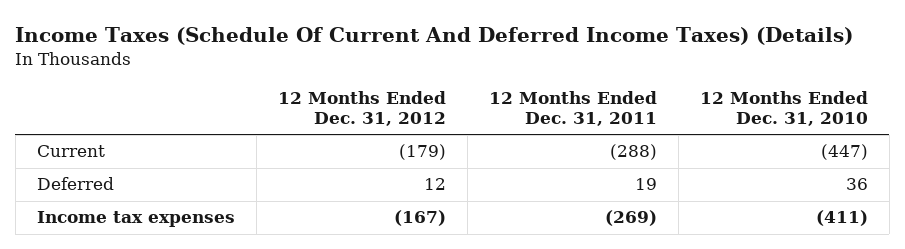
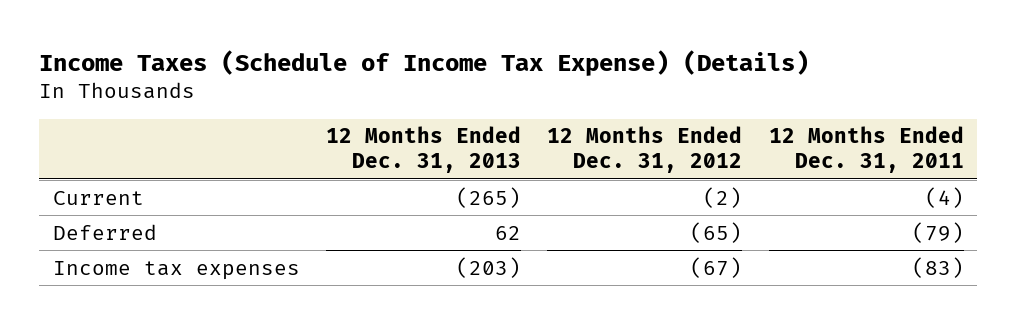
[15,26,854,45] Income Taxes (Schedule Of Current And Deferred Income Taxes) (Details) -> [39,49,810,76] Income Taxes (Schedule of Income Tax Expense) (Details)
[699,91,868,127] 12 Months Ended Dec. 31, 2010 -> none
none -> [325,126,521,174] 12 Months Ended Dec. 31, 2013
[398,144,446,161] (179) -> [703,186,743,208] (2)
[609,144,657,161] (288) -> [924,186,964,208] (4)
[423,178,446,191] 12 -> [690,221,743,243] (65)
[634,178,657,191] 19 -> [911,221,964,243] (79)
[393,210,446,227] (167) -> [690,256,743,278] (67)
[604,210,657,227] (269) -> [911,256,964,278] (83)

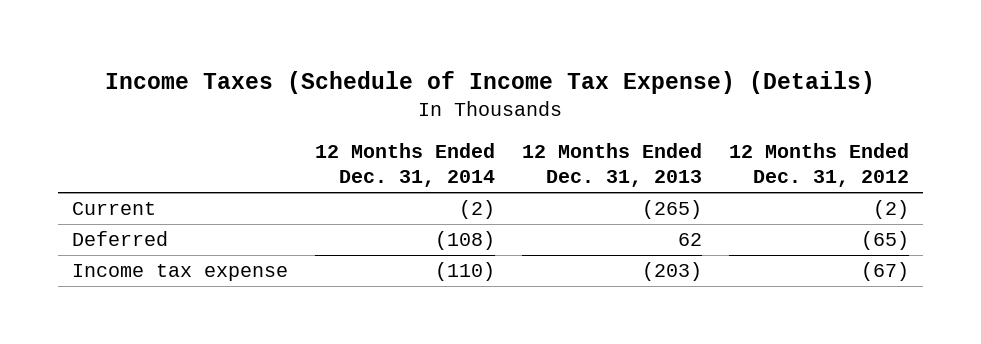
[768,126,964,174] 12 Months Ended Dec. 31, 2011 -> none
none -> [314,143,495,188] 12 Months Ended Dec. 31, 2014
[52,260,300,280] Income tax expenses -> [71,264,288,282] Income tax expense

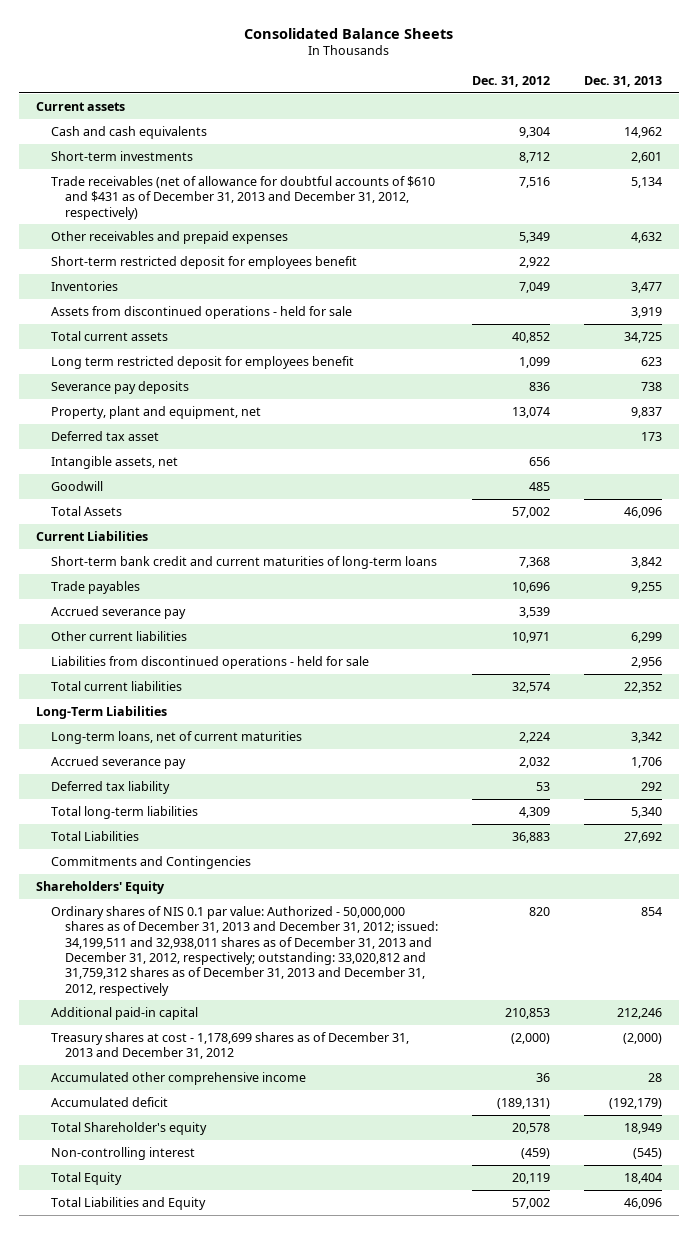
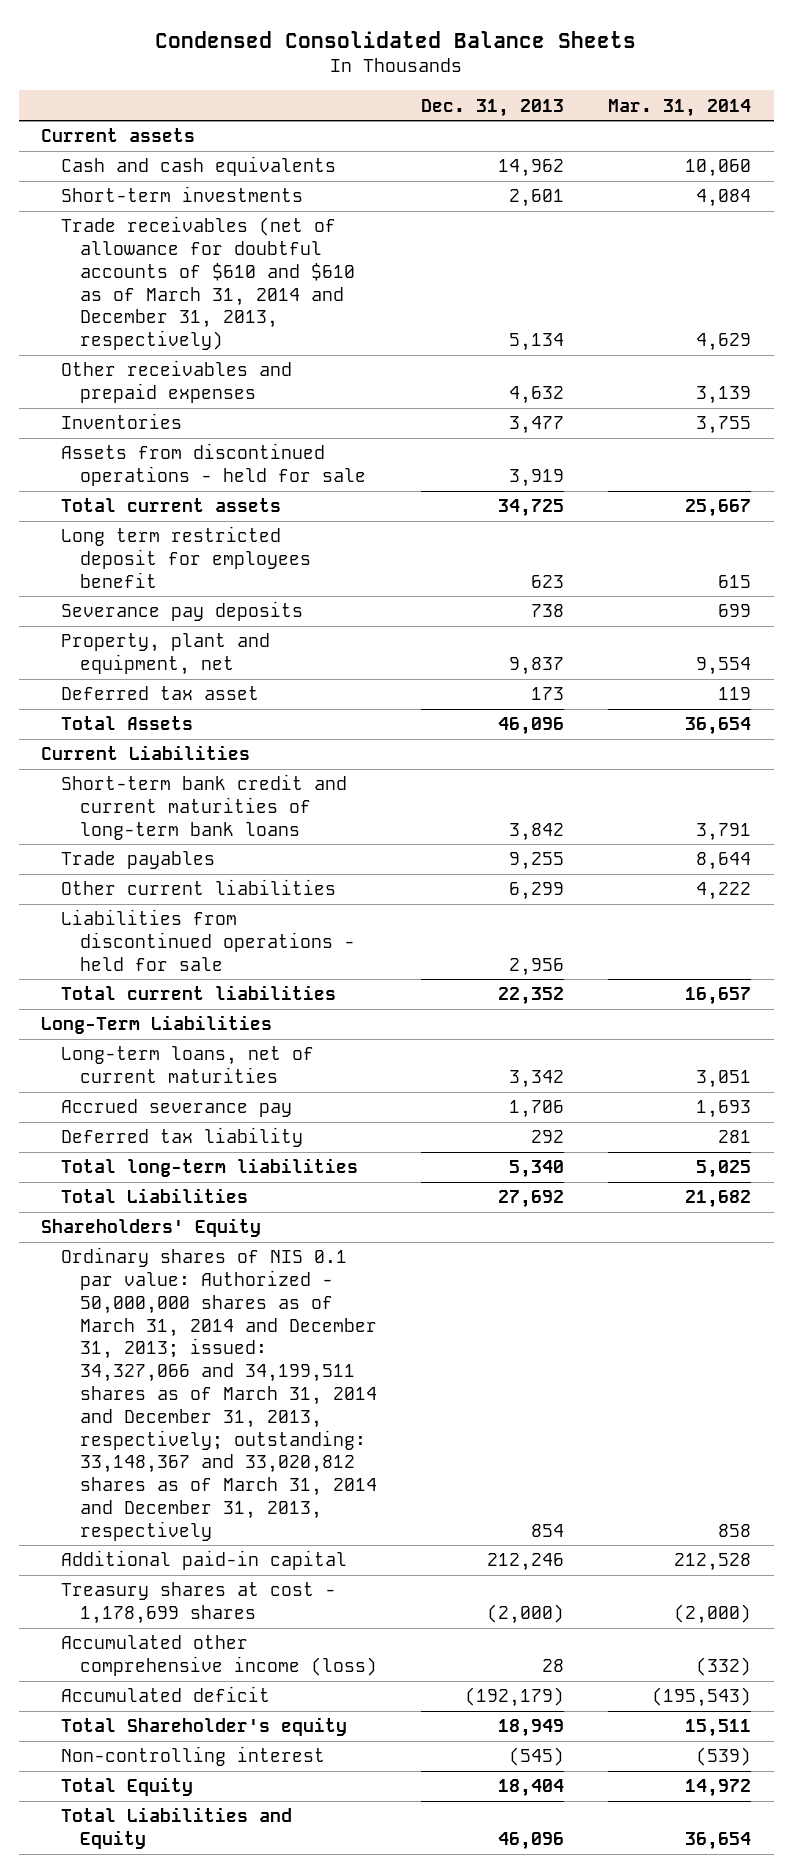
[244,27,454,39] Consolidated Balance Sheets -> [155,30,637,48] Condensed Consolidated Balance Sheets
[472,75,551,87] Dec. 31, 2012 -> none
none -> [608,98,752,117] Mar. 31, 2014
[50,175,435,220] Trade receivables (net of allowance for doubtful accounts of $610 and $431 as of December 31, 2013 and December 31, 2012, respectively) -> [60,216,355,351] Trade receivables (net of allowance for doubtful accounts of $610 and $610 as of March 31, 2014 and December 31, 2013, respectively)
[50,255,357,269] Short-term restricted deposit for employees benefit -> none
[50,455,178,469] Intangible assets, net -> none
[50,480,103,491] Goodwill -> none
[50,555,437,569] Short-term bank credit and current maturities of long-term loans -> [60,774,347,840] Short-term bank credit and current maturities of long-term bank loans
[50,605,186,619] Accrued severance pay -> none
[50,855,251,869] Commitments and Contingencies -> none
[50,905,439,996] Ordinary shares of NIS 0.1 par value: Authorized - 50,000,000 shares as of December 31, 2013 and December 31, 2012; issued: 34,199,511 and 32,938,011 shares as of December 31, 2013 and December 31, 2012, respectively; outstanding: 33,020,812 and 31,759,312 shares as of December 31, 2013 and December 31, 2012, respectively -> [60,1247,377,1541] Ordinary shares of NIS 0.1 par value: Authorized - 50,000,000 shares as of March 31, 2014 and December 31, 2013; issued: 34,327,066 and 34,199,511 shares as of March 31, 2014 and December 31, 2013, respectively; outstanding: 33,148,367 and 33,020,812 shares as of March 31, 2014 and December 31, 2013, respectively
[50,1031,409,1060] Treasury shares at cost - 1,178,699 shares as of December 31, 2013 and December 31, 2012 -> [60,1582,336,1625] Treasury shares at cost - 1,178,699 shares
[50,1071,306,1085] Accumulated other comprehensive income -> [60,1635,377,1677] Accumulated other comprehensive income (loss)

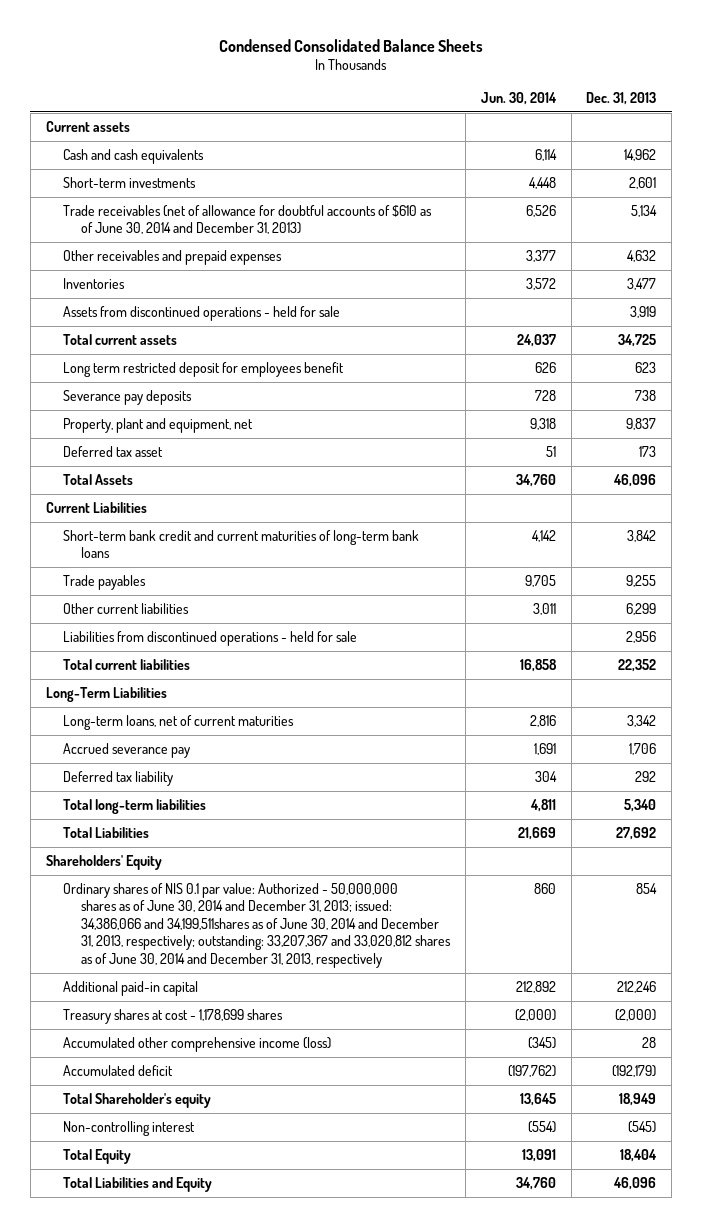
[608,98,752,117] Mar. 31, 2014 -> none
none -> [480,92,557,106] Jun. 30, 2014
[60,216,355,351] Trade receivables (net of allowance for doubtful accounts of $610 and $610 as of March 31, 2014 and December 31, 2013, respectively) -> [63,204,433,235] Trade receivables (net of allowance for doubtful accounts of $610 as of June 30, 2014 and December 31, 2013)
[60,1247,377,1541] Ordinary shares of NIS 0.1 par value: Authorized - 50,000,000 shares as of March 31, 2014 and December 31, 2013; issued: 34,327,066 and 34,199,511 shares as of March 31, 2014 and December 31, 2013, respectively; outstanding: 33,148,367 and 33,020,812 shares as of March 31, 2014 and December 31, 2013, respectively -> [63,882,452,968] Ordinary shares of NIS 0.1 par value: Authorized - 50,000,000 shares as of June 30, 2014 and December 31, 2013; issued: 34,386,066 and 34,199,511shares as of June 30, 2014 and December 31, 2013, respectively; outstanding: 33,207,367 and 33,020,812 shares as of June 30, 2014 and December 31, 2013, respectively

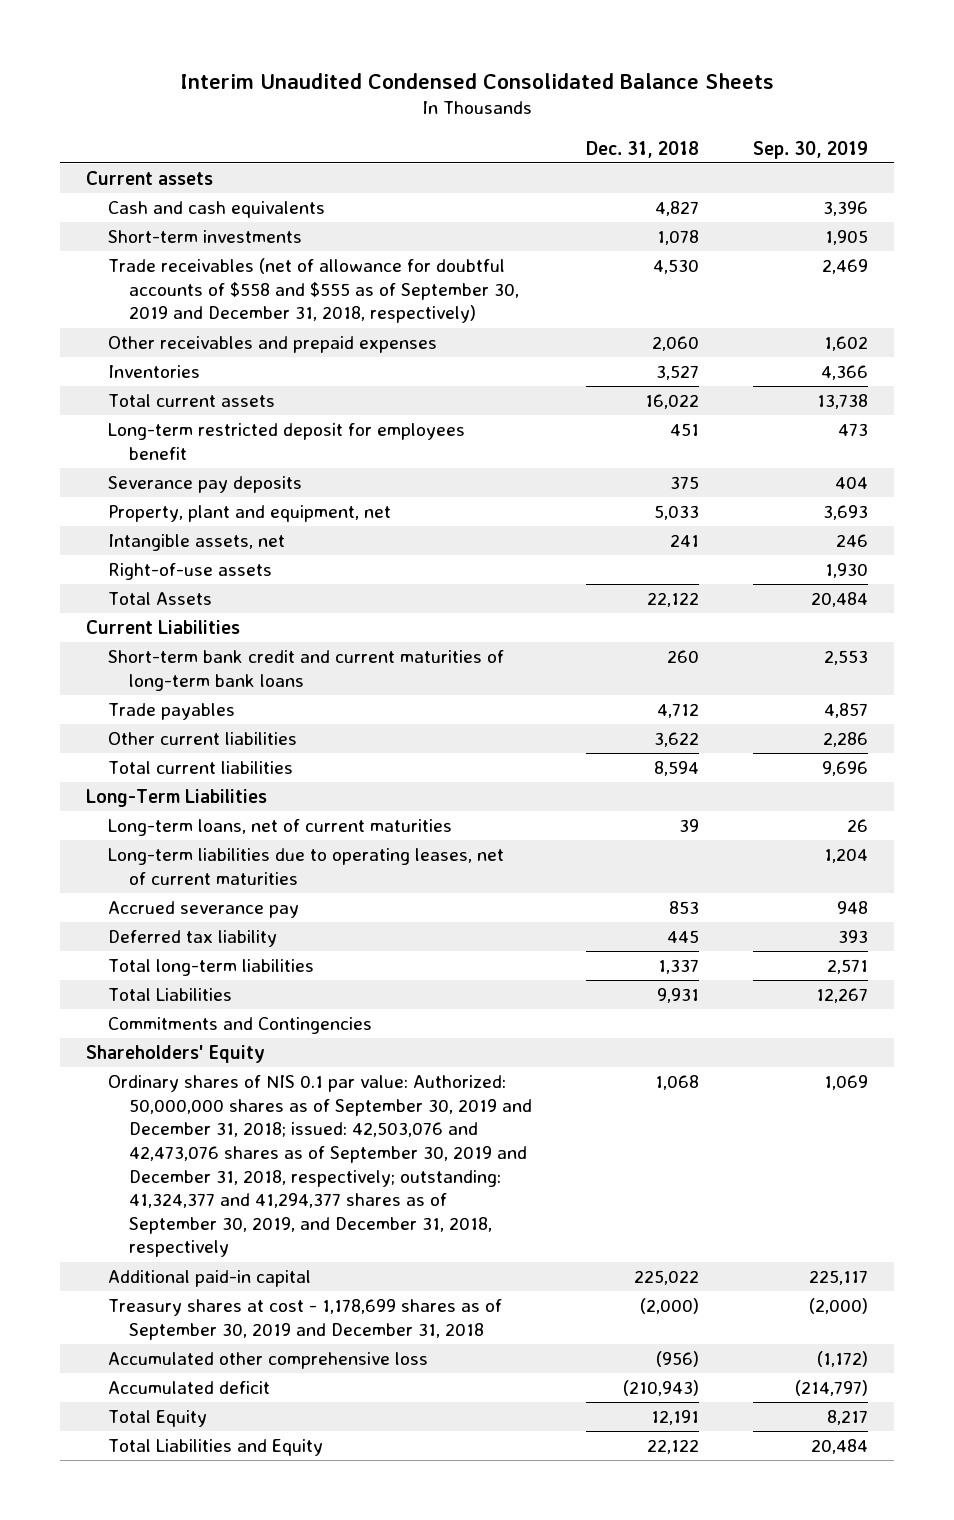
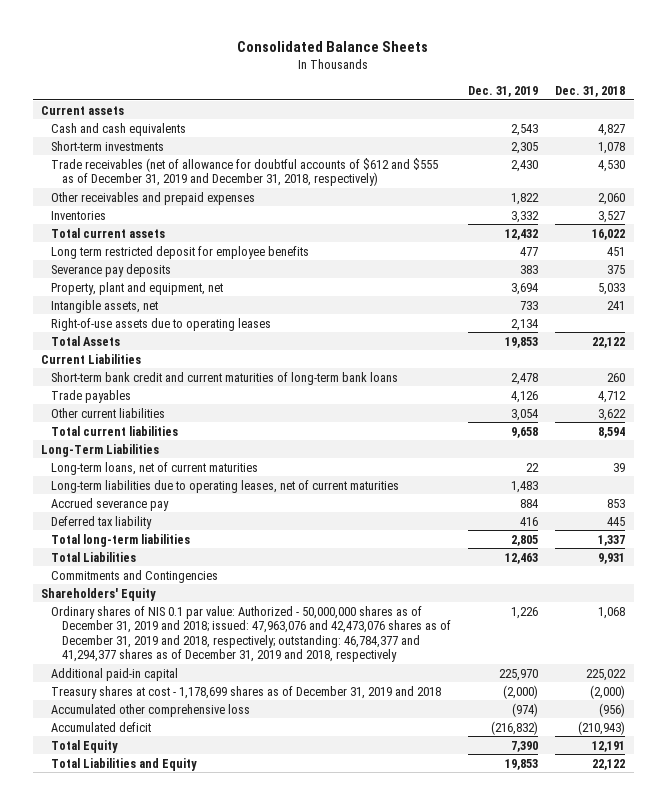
[179,72,774,89] Interim Unaudited Condensed Consolidated Balance Sheets -> [237,40,429,52] Consolidated Balance Sheets
[752,140,868,159] Sep. 30, 2019 -> none
none -> [467,85,538,97] Dec. 31, 2019
[107,258,520,324] Trade receivables (net of allowance for doubtful accounts of $558 and $555 as of September 30, 2019 and December 31, 2018, respectively) -> [51,157,439,187] Trade receivables (net of allowance for doubtful accounts of $612 and $555 as of December 31, 2019 and December 31, 2018, respectively)
[107,423,465,460] Long-term restricted deposit for employees benefit -> [51,245,310,259] Long term restricted deposit for employee benefits
[107,563,272,581] Right-of-use assets -> [51,317,272,331] Right-of-use assets due to operating leases
[107,1075,533,1258] Ordinary shares of NIS 0.1 par value: Authorized: 50,000,000 shares as of September 30, 2019 and December 31, 2018; issued: 42,503,076 and 42,473,076 shares as of September 30, 2019 and December 31, 2018, respectively; outstanding: 41,324,377 and 41,294,377 shares as of September 30, 2019, and December 31, 2018, respectively -> [51,605,451,663] Ordinary shares of NIS 0.1 par value: Authorized - 50,000,000 shares as of December 31, 2019 and 2018; issued: 47,963,076 and 42,473,076 shares as of December 31, 2019 and 2018, respectively; outstanding: 46,784,377 and 41,294,377 shares as of December 31, 2019 and 2018, respectively
[107,1299,502,1340] Treasury shares at cost - 1,178,699 shares as of September 30, 2019 and December 31, 2018 -> [51,685,442,699] Treasury shares at cost - 1,178,699 shares as of December 31, 2019 and 2018

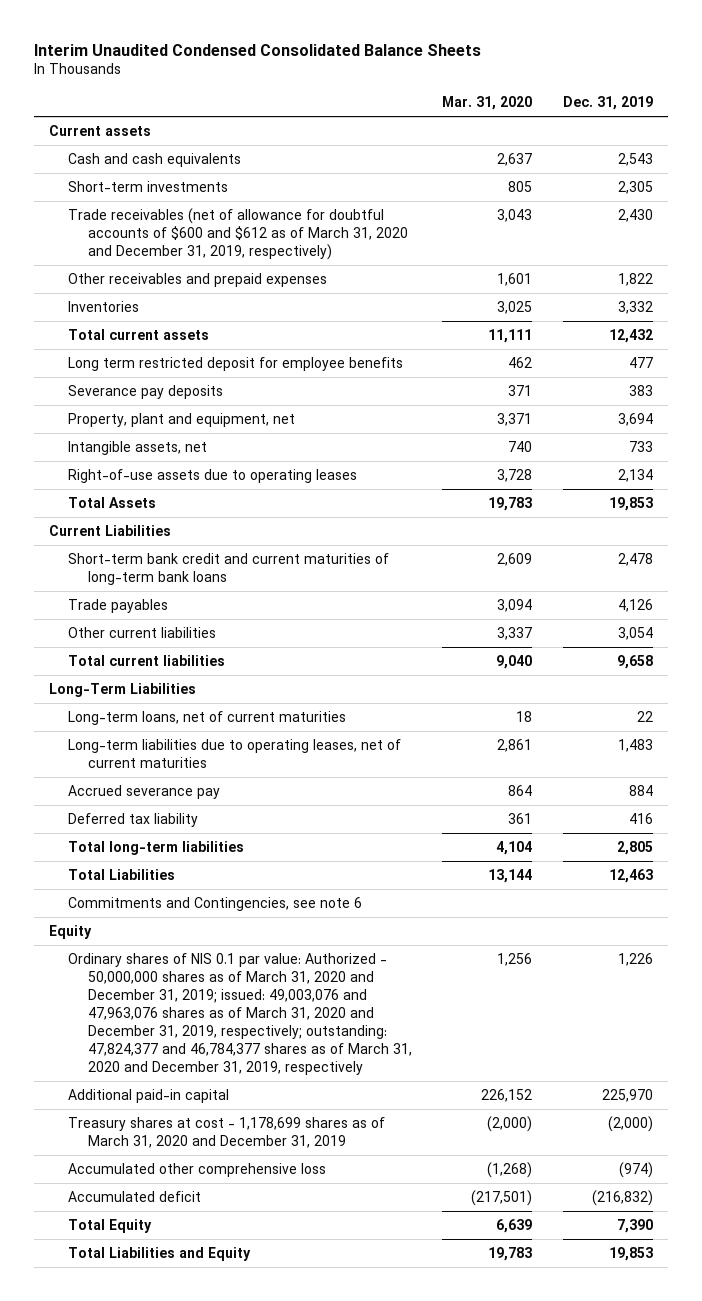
[237,40,429,52] Consolidated Balance Sheets -> [33,43,481,56] Interim Unaudited Condensed Consolidated Balance Sheets
[555,85,626,97] Dec. 31, 2018 -> none
none -> [442,96,533,111] Mar. 31, 2020
[51,157,439,187] Trade receivables (net of allowance for doubtful accounts of $612 and $555 as of December 31, 2019 and December 31, 2018, respectively) -> [68,207,408,260] Trade receivables (net of allowance for doubtful accounts of $600 and $612 as of March 31, 2020 and December 31, 2019, respectively)
[51,569,219,583] Commitments and Contingencies -> [68,896,363,911] Commitments and Contingencies, see note 6
[41,587,157,601] Shareholders' Equity -> [49,924,93,939] Equity
[51,605,451,663] Ordinary shares of NIS 0.1 par value: Authorized - 50,000,000 shares as of December 31, 2019 and 2018; issued: 47,963,076 and 42,473,076 shares as of December 31, 2019 and 2018, respectively; outstanding: 46,784,377 and 41,294,377 shares as of December 31, 2019 and 2018, respectively -> [68,952,412,1075] Ordinary shares of NIS 0.1 par value: Authorized - 50,000,000 shares as of March 31, 2020 and December 31, 2019; issued: 49,003,076 and 47,963,076 shares as of March 31, 2020 and December 31, 2019, respectively; outstanding: 47,824,377 and 46,784,377 shares as of March 31, 2020 and December 31, 2019, respectively
[51,685,442,699] Treasury shares at cost - 1,178,699 shares as of December 31, 2019 and 2018 -> [68,1116,386,1148] Treasury shares at cost - 1,178,699 shares as of March 31, 2020 and December 31, 2019

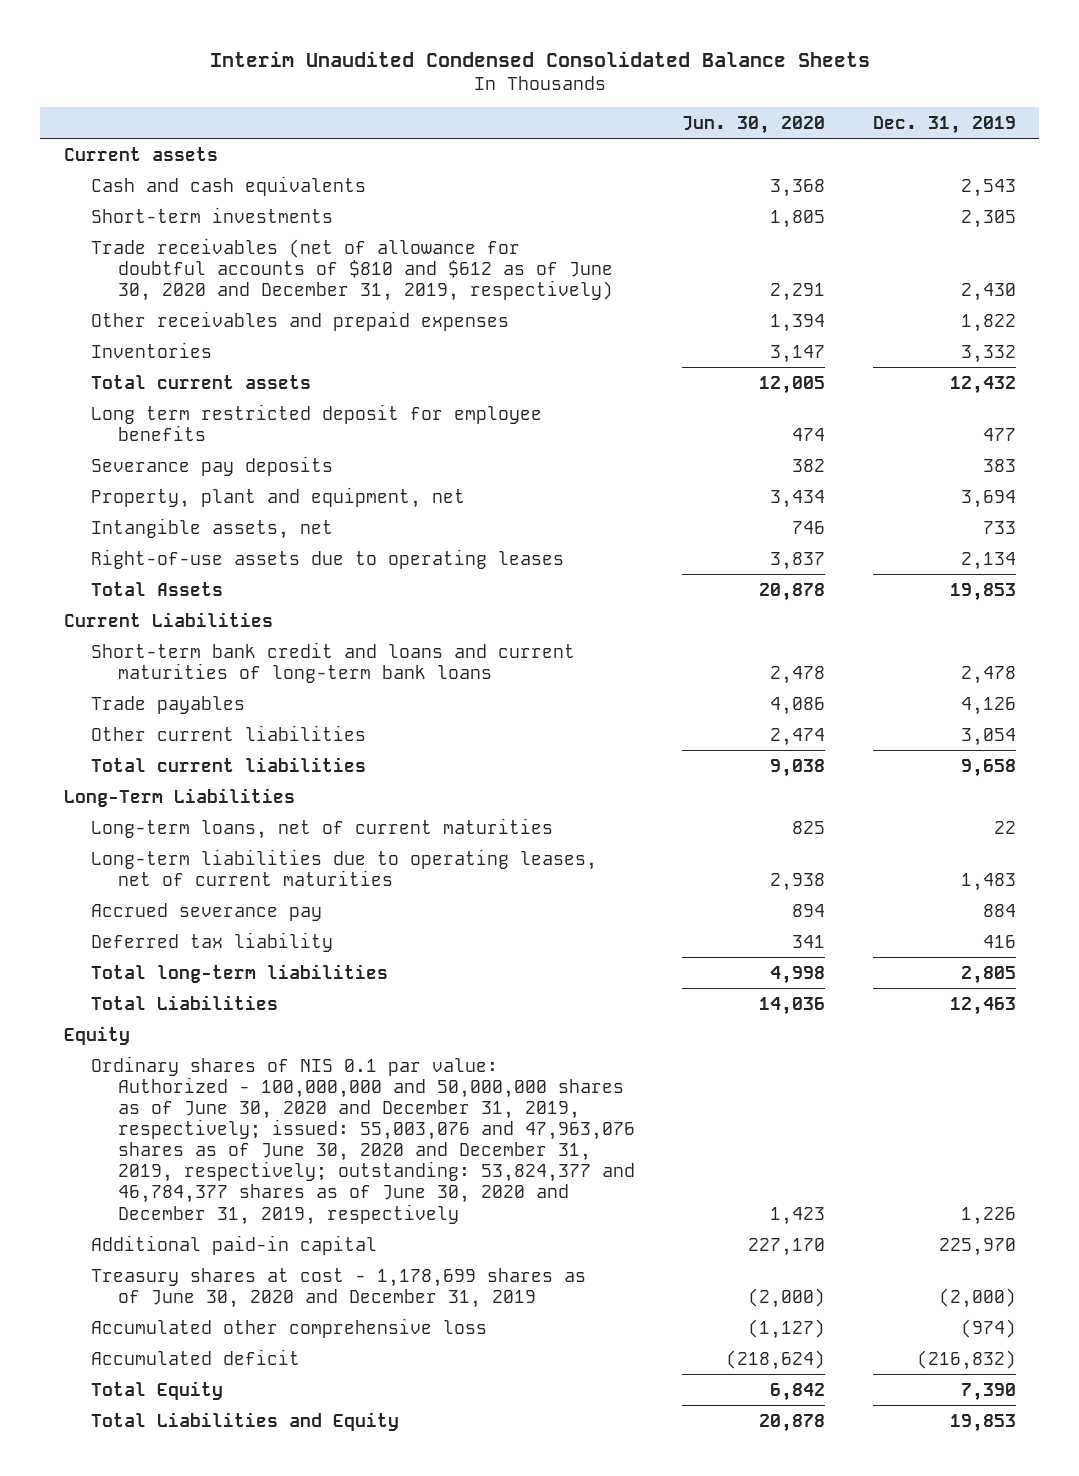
[442,96,533,111] Mar. 31, 2020 -> none
none -> [682,115,826,134] Jun. 30, 2020
[68,207,408,260] Trade receivables (net of allowance for doubtful accounts of $600 and $612 as of March 31, 2020 and December 31, 2019, respectively) -> [90,237,613,301] Trade receivables (net of allowance for doubtful accounts of $810 and $612 as of June 30, 2020 and December 31, 2019, respectively)
[68,552,390,585] Short-term bank credit and current maturities of long-term bank loans -> [90,641,575,683] Short-term bank credit and loans and current maturities of long-term bank loans
[68,896,363,911] Commitments and Contingencies, see note 6 -> none
[68,952,412,1075] Ordinary shares of NIS 0.1 par value: Authorized - 50,000,000 shares as of March 31, 2020 and December 31, 2019; issued: 49,003,076 and 47,963,076 shares as of March 31, 2020 and December 31, 2019, respectively; outstanding: 47,824,377 and 46,784,377 shares as of March 31, 2020 and December 31, 2019, respectively -> [90,1055,635,1225] Ordinary shares of NIS 0.1 par value: Authorized - 100,000,000 and 50,000,000 shares as of June 30, 2020 and December 31, 2019, respectively; issued: 55,003,076 and 47,963,076 shares as of June 30, 2020 and December 31, 2019, respectively; outstanding: 53,824,377 and 46,784,377 shares as of June 30, 2020 and December 31, 2019, respectively
[68,1116,386,1148] Treasury shares at cost - 1,178,699 shares as of March 31, 2020 and December 31, 2019 -> [90,1267,586,1308] Treasury shares at cost - 1,178,699 shares as of June 30, 2020 and December 31, 2019

